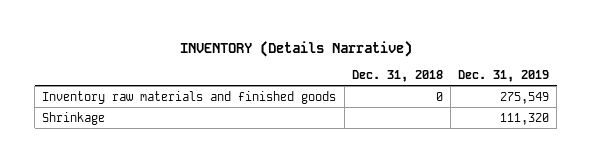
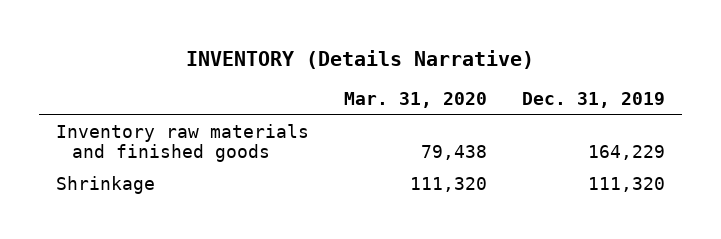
[351,69,443,82] Dec. 31, 2018 -> none
none -> [343,92,487,109] Mar. 31, 2020
[499,91,549,104] 275,549 -> [587,145,665,161] 164,229

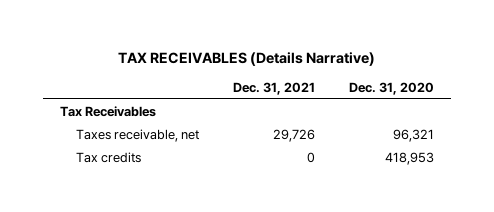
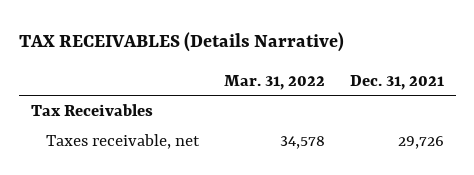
[348,81,434,95] Dec. 31, 2020 -> none
none -> [223,74,325,90] Mar. 31, 2022
[76,152,142,164] Tax credits -> none

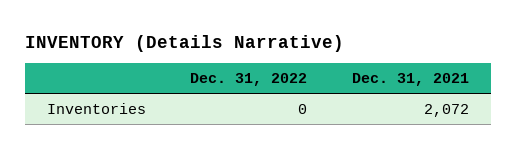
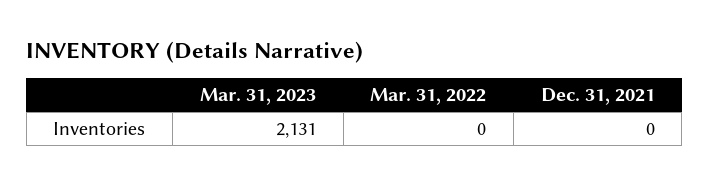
[190,73,308,87] Dec. 31, 2022 -> none
none -> [199,87,316,105] Mar. 31, 2023
none -> [370,87,487,105] Mar. 31, 2022
[423,103,469,117] 2,072 -> [645,123,655,136] 0

